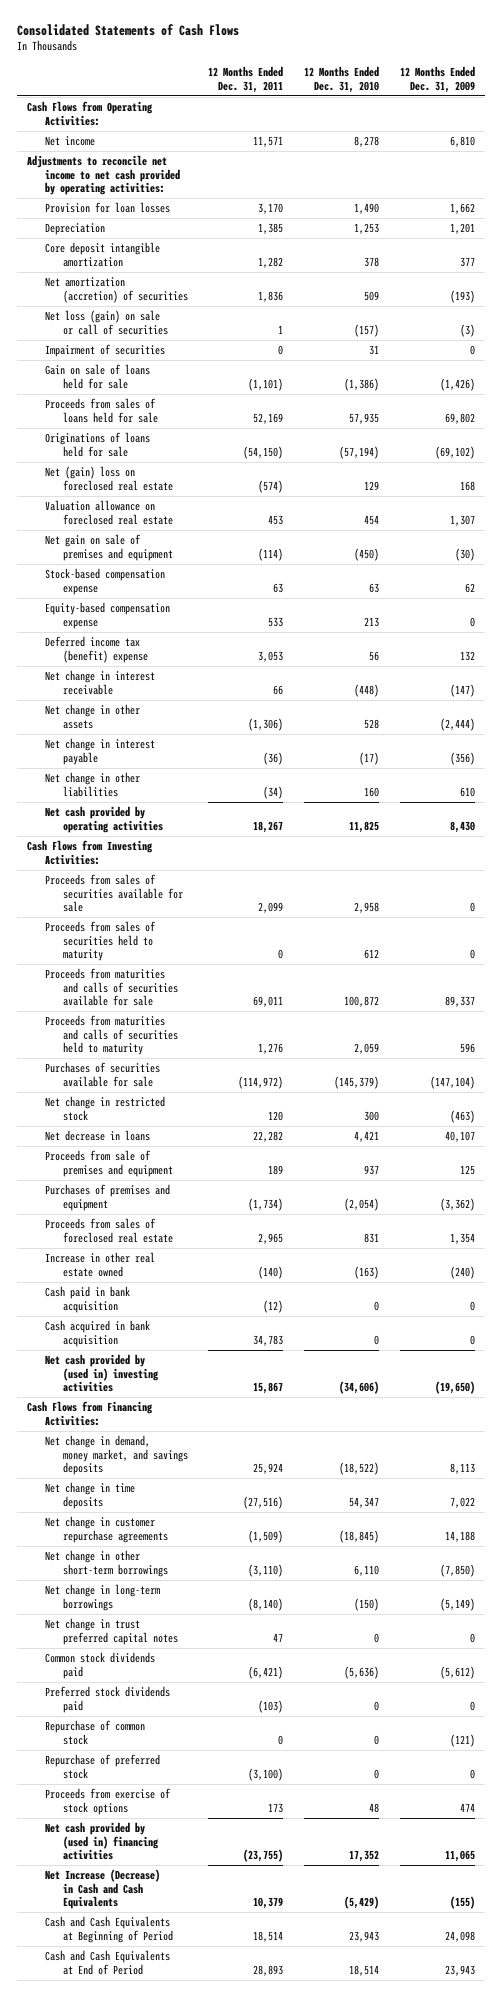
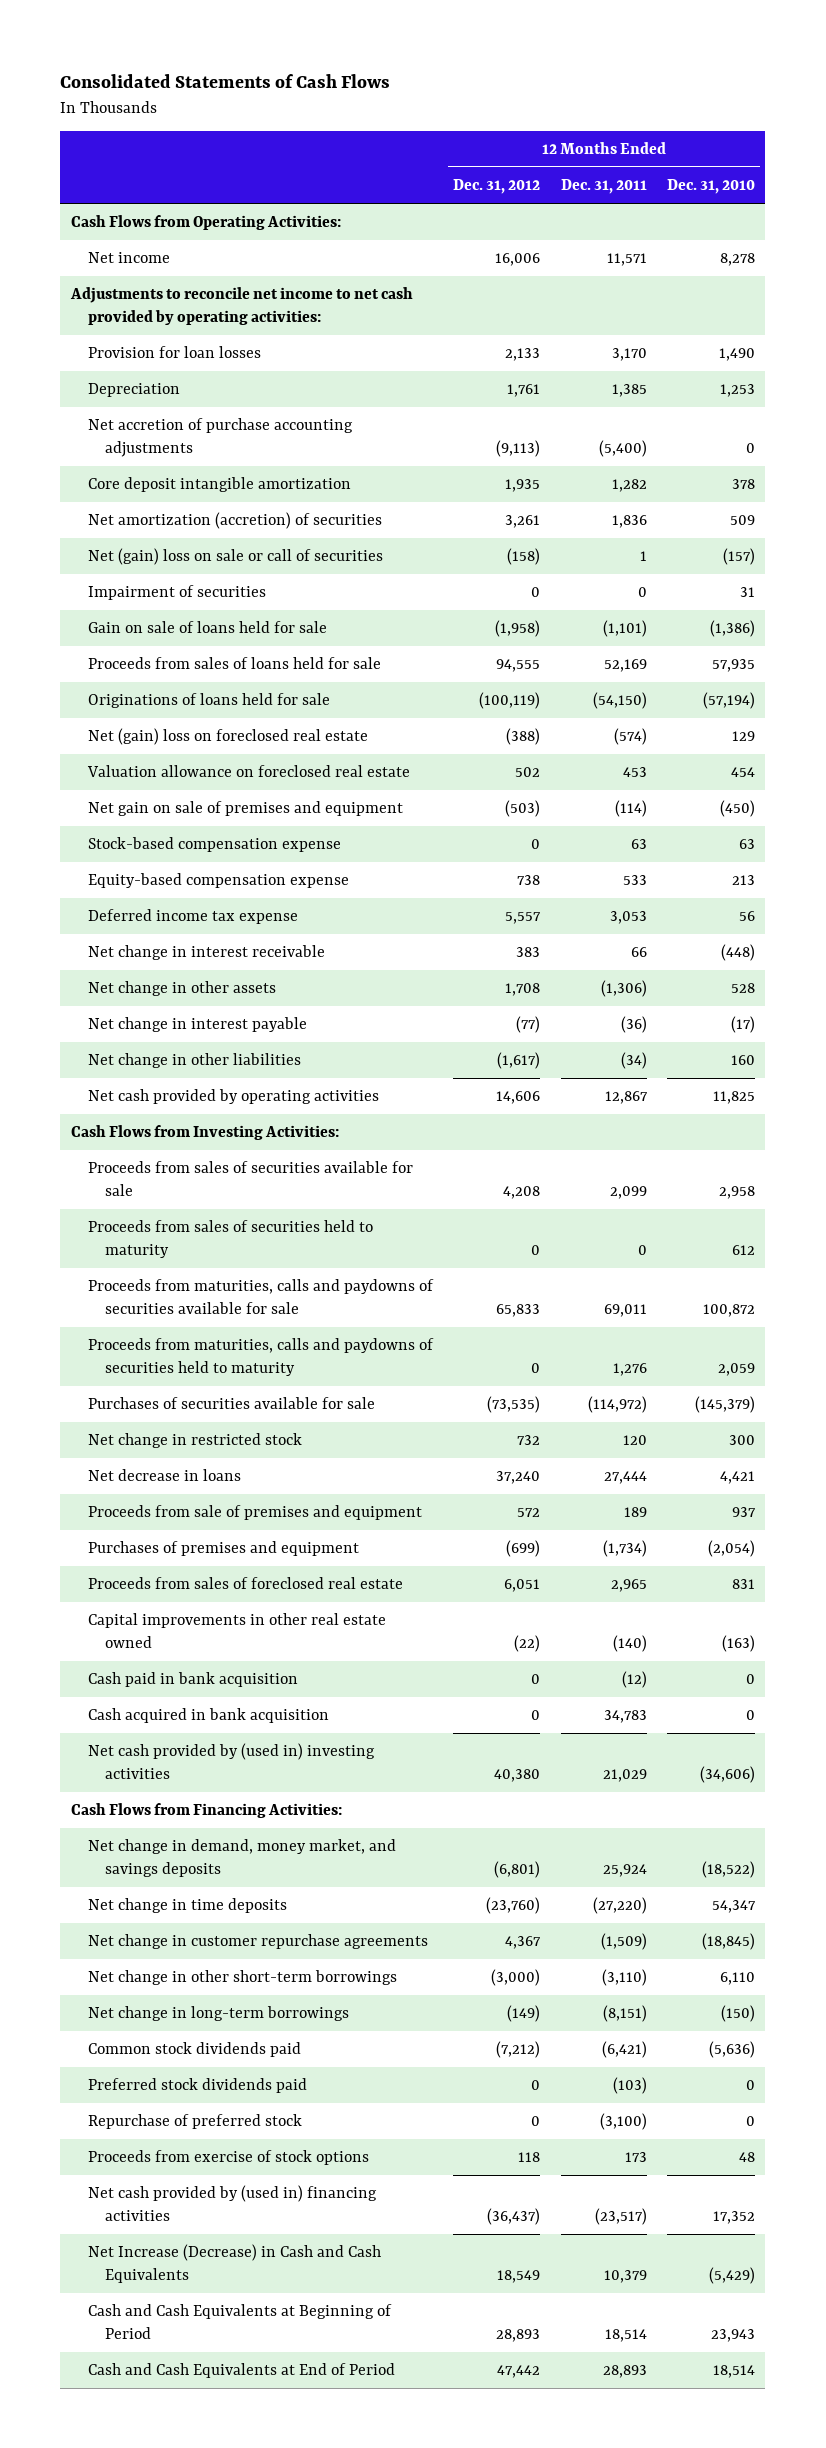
[399,66,475,93] 12 Months Ended Dec. 31, 2009 -> none
none -> [453,179,541,195] Dec. 31, 2012
none -> [87,418,353,458] Net accretion of purchase accounting adjustments
[44,310,168,335] Net loss (gain) on sale or call of securities -> [87,548,383,566] Net (gain) loss on sale or call of securities
[44,636,148,663] Deferred income tax (benefit) expense -> [87,909,298,925] Deferred income tax expense
[253,820,284,833] 18,267 -> [604,1091,648,1105] 12,867
[44,968,178,1006] Proceeds from maturities and calls of securities available for sale -> [87,1279,434,1315] Proceeds from maturities, calls and paydowns of securities available for sale
[44,1015,178,1055] Proceeds from maturities and calls of securities held to maturity -> [87,1338,434,1377] Proceeds from maturities, calls and paydowns of securities held to maturity
[253,1131,284,1143] 22,282 -> [603,1471,647,1485] 27,444
[44,1252,155,1277] Increase in other real estate owned -> [87,1613,386,1649] Capital improvements in other real estate owned
[253,1381,284,1394] 15,867 -> [602,1769,647,1783] 21,029
[243,1495,284,1509] (27,516) -> [592,1897,647,1915] (27,220)
[44,1618,178,1645] Net change in trust preferred capital notes -> none
[248,1597,284,1611] (8,140) -> [602,2005,647,2023] (8,151)
[44,1720,145,1745] Repurchase of common stock -> none
[243,1848,284,1862] (23,755) -> [594,2208,647,2226] (23,517)

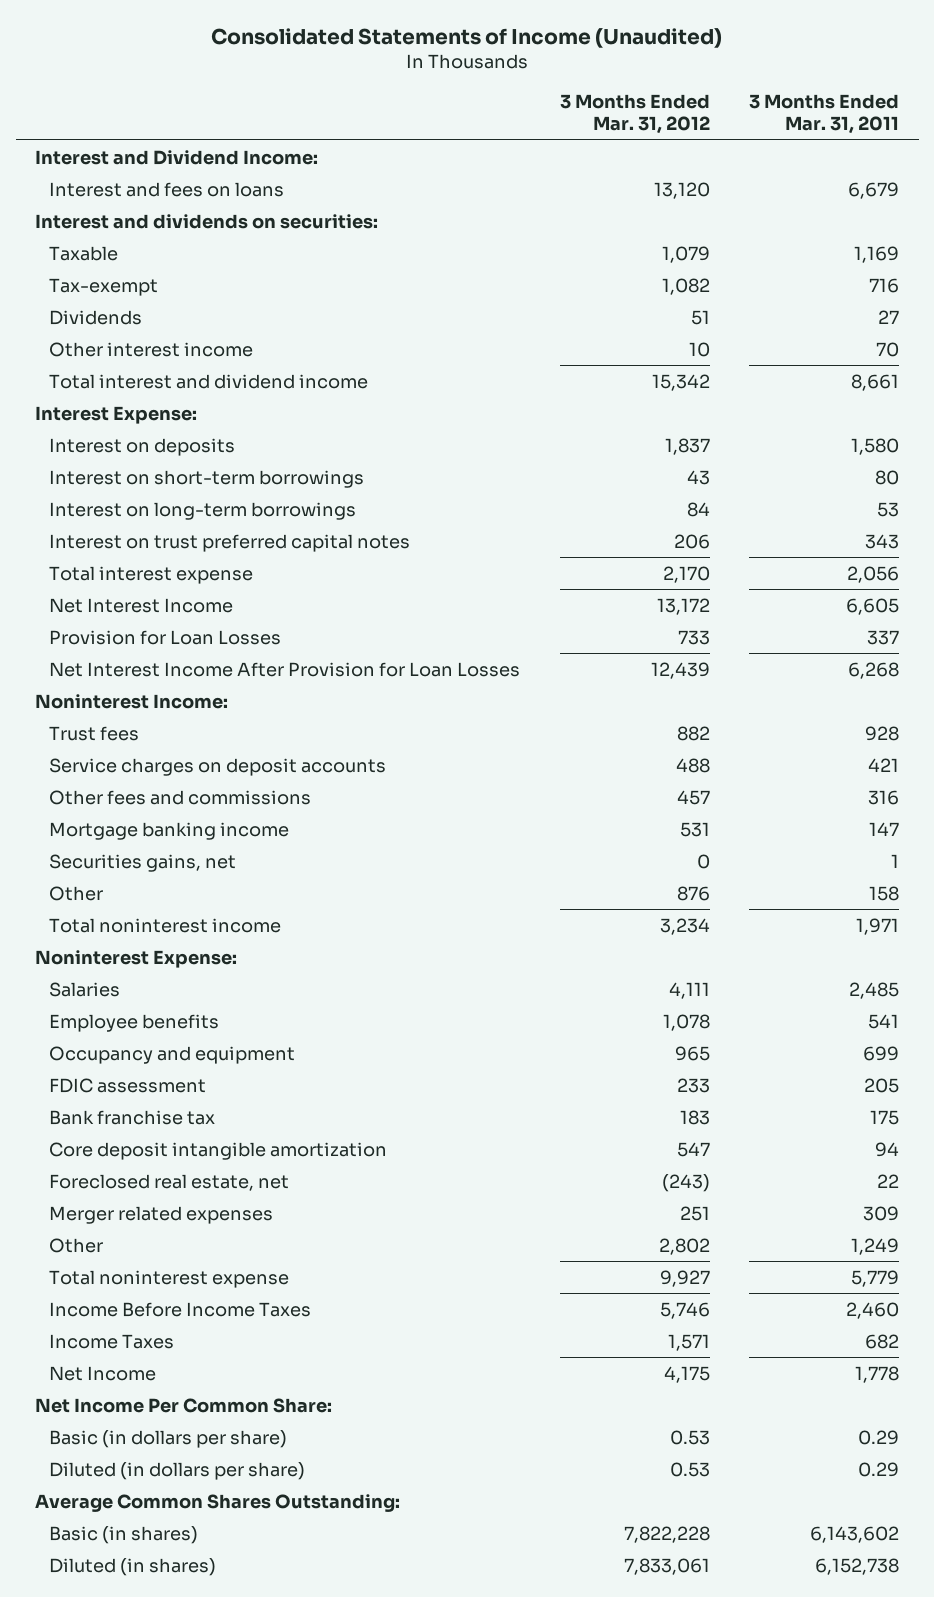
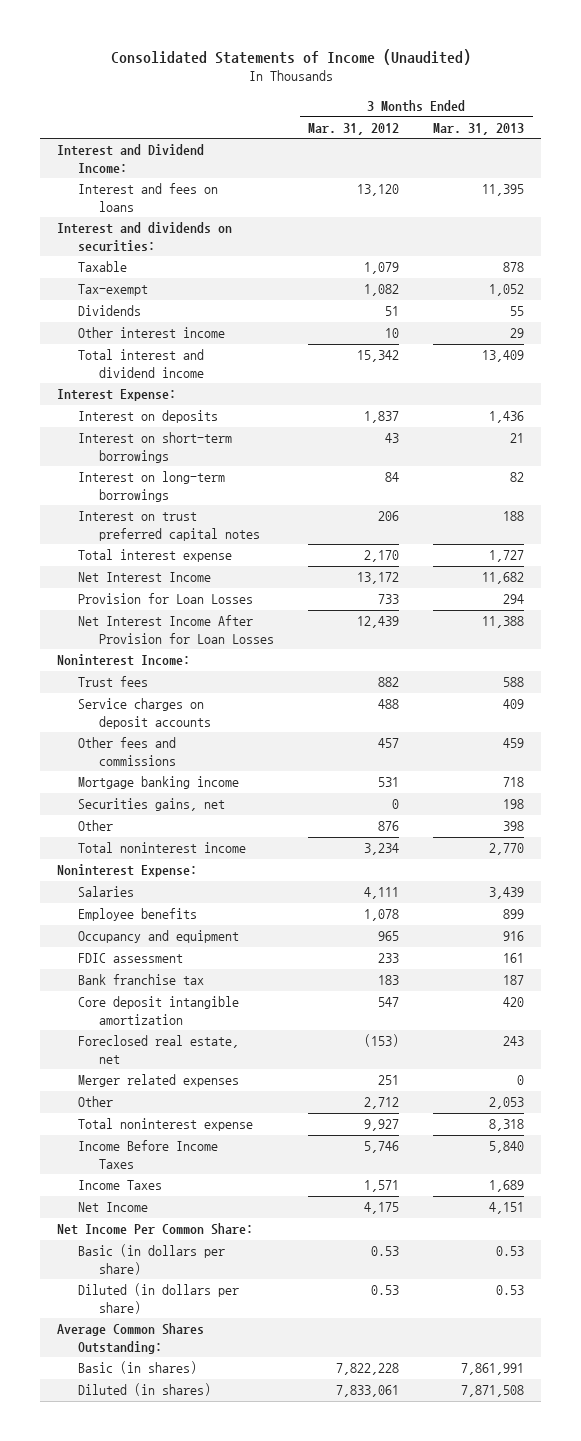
[748,94,899,135] 3 Months Ended Mar. 31, 2011 -> none
none -> [433,122,525,135] Mar. 31, 2013
[661,1173,710,1192] (243) -> [364,1034,400,1048] (153)
[658,1237,710,1255] 2,802 -> [364,1097,400,1110] 2,712

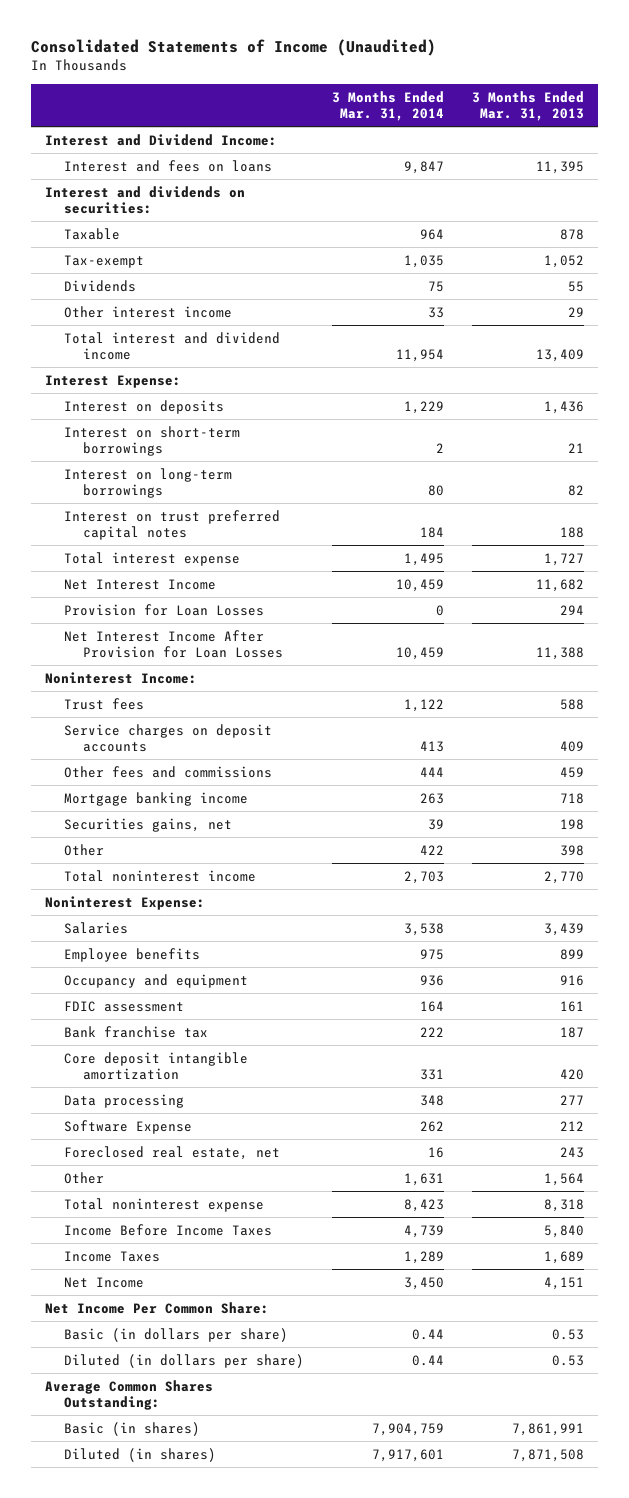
[308,122,400,135] Mar. 31, 2012 -> none
none -> [332,90,445,121] 3 Months Ended Mar. 31, 2014
none -> [64,1093,185,1108] Data processing
none -> [64,1119,193,1134] Software Expense
[77,1074,239,1088] Merger related expenses -> none
[489,1097,525,1110] 2,053 -> [544,1172,585,1186] 1,564

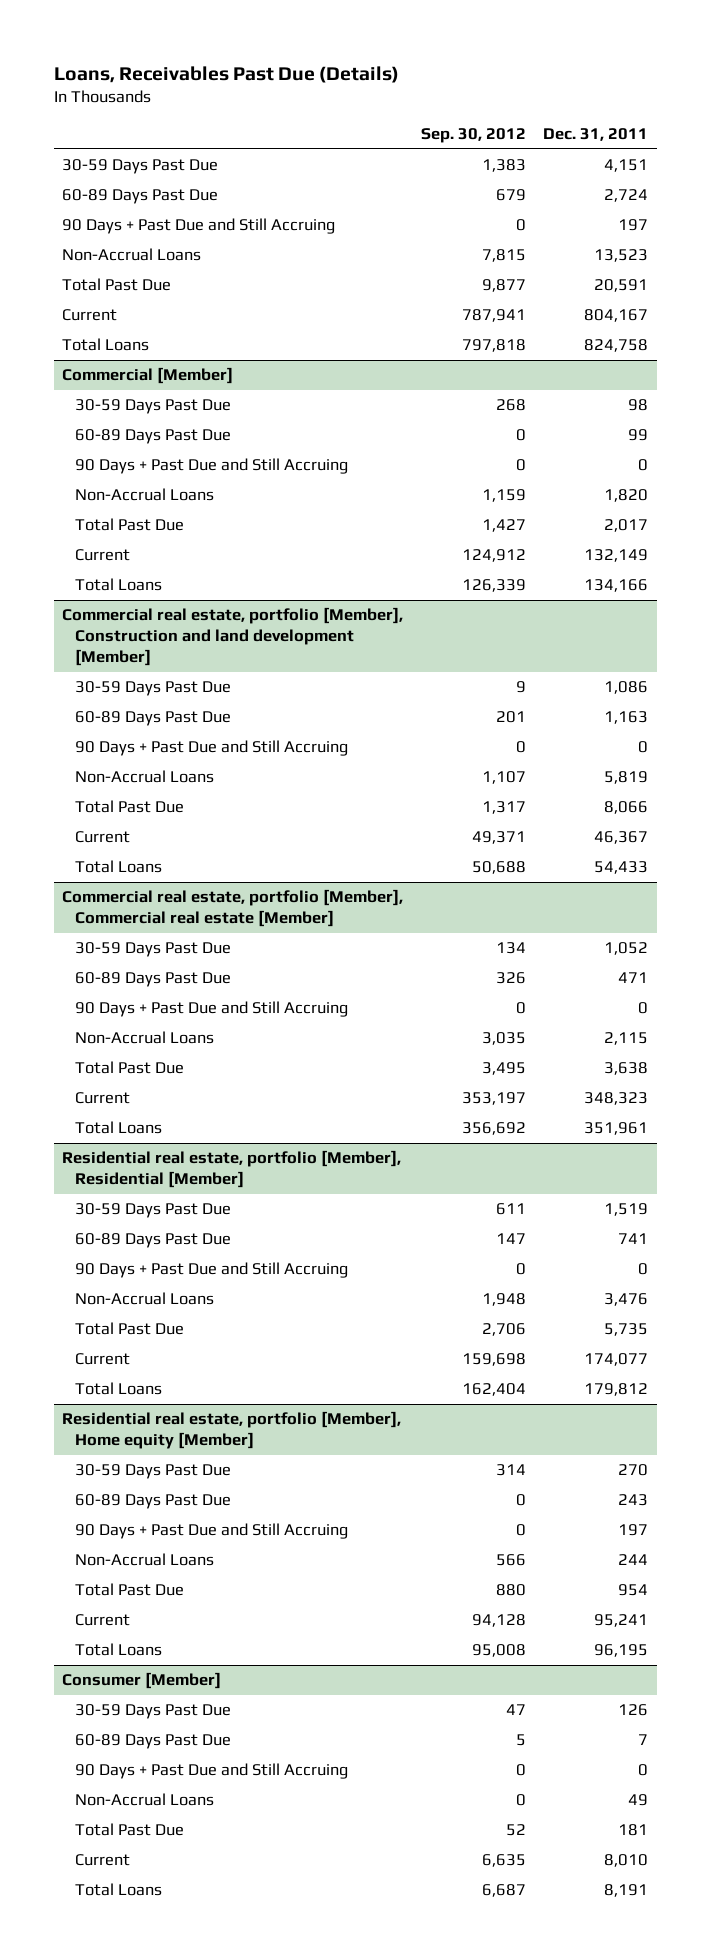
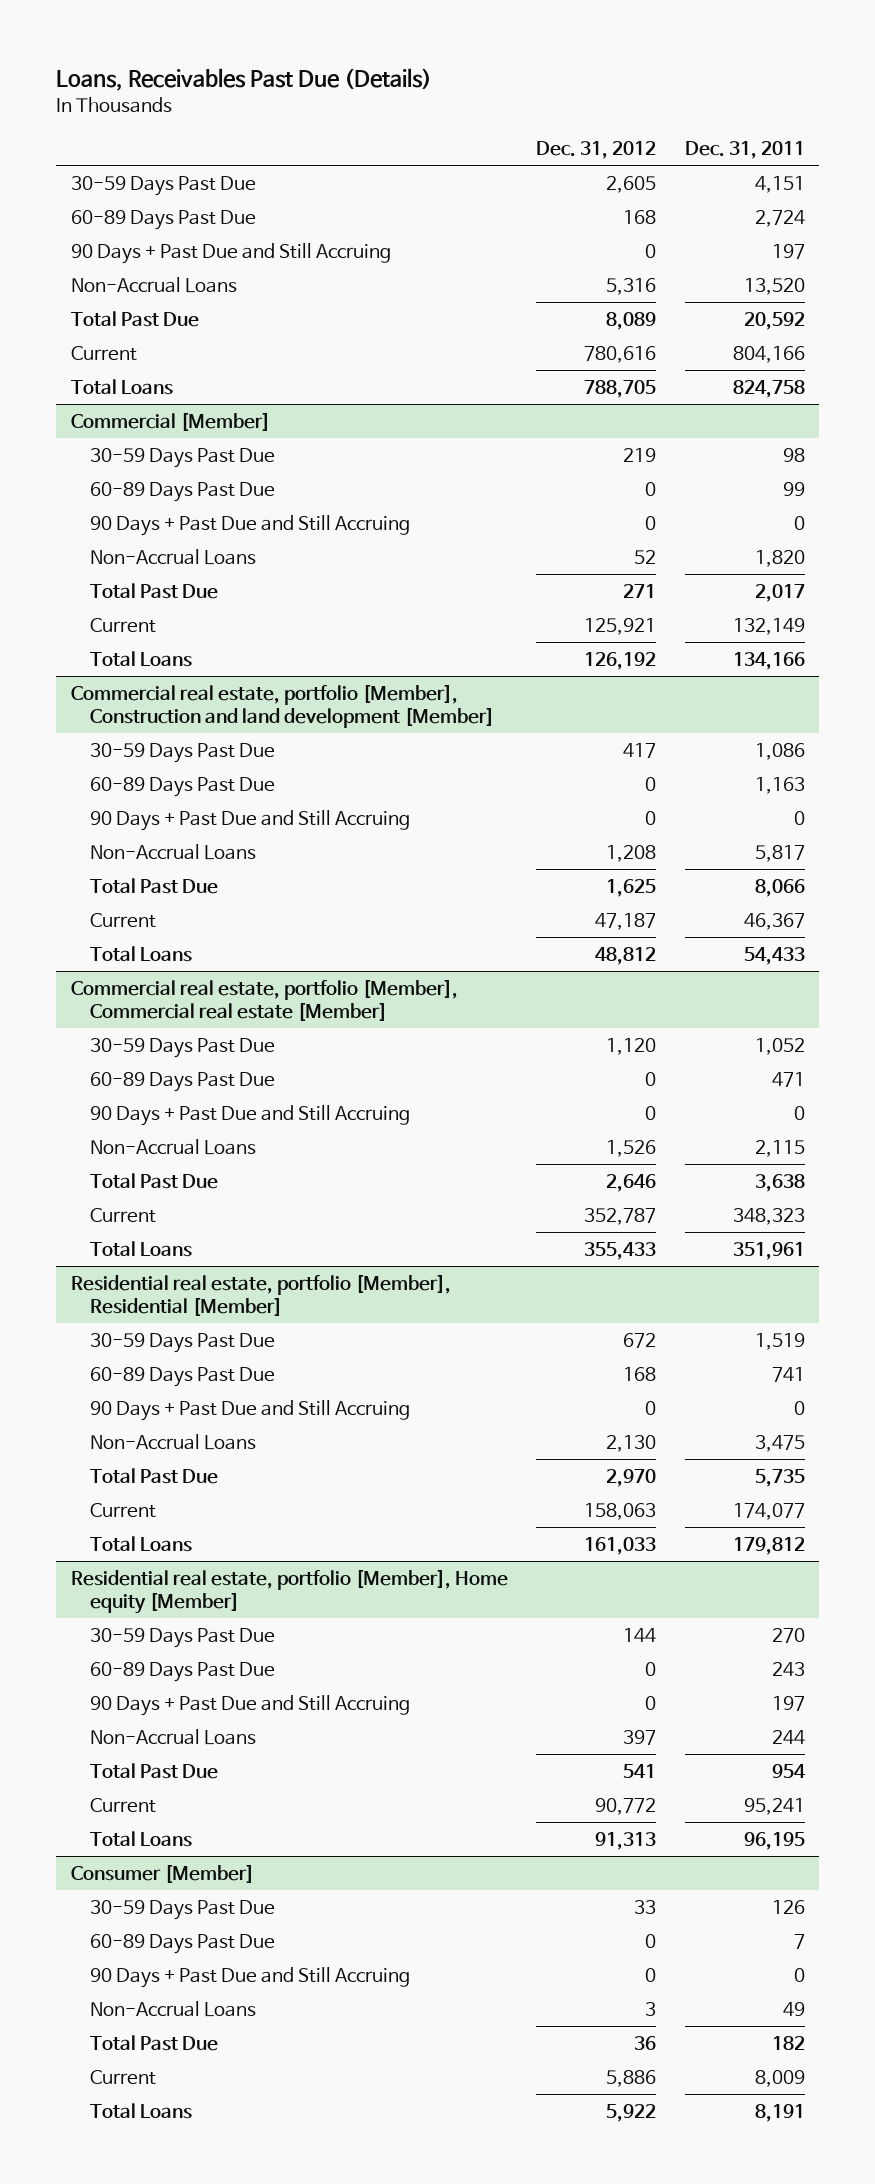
[420,128,526,144] Sep. 30, 2012 -> none
none -> [536,140,657,159] Dec. 31, 2012
[593,249,648,263] 13,523 -> [743,278,805,296] 13,520
[593,279,648,293] 20,591 -> [743,312,805,331] 20,592
[583,309,648,323] 804,167 -> [732,346,805,364] 804,166
[603,771,648,785] 5,819 -> [754,845,805,863] 5,817
[603,1293,648,1307] 3,476 -> [754,1435,805,1453] 3,475
[617,1824,648,1837] 181 -> [771,2036,805,2051] 182
[603,1854,648,1868] 8,010 -> [754,2070,805,2088] 8,009

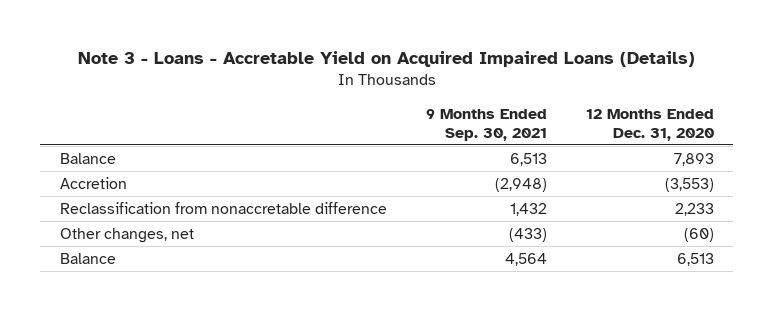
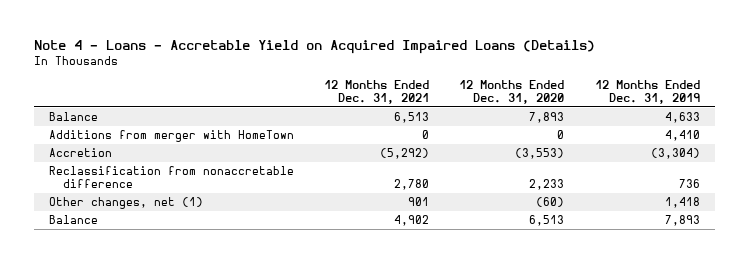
[77,51,695,68] Note 3 - Loans - Accretable Yield on Acquired Impaired Loans (Details) -> [33,40,595,55] Note 4 - Loans - Accretable Yield on Acquired Impaired Loans (Details)
[425,108,547,141] 9 Months Ended Sep. 30, 2021 -> none
none -> [324,79,430,104] 12 Months Ended Dec. 31, 2021
none -> [594,79,700,104] 12 Months Ended Dec. 31, 2019
none -> [48,129,294,142] Additions from merger with HomeTown
[59,227,194,243] Other changes, net -> [48,196,203,209] Other changes, net (1)

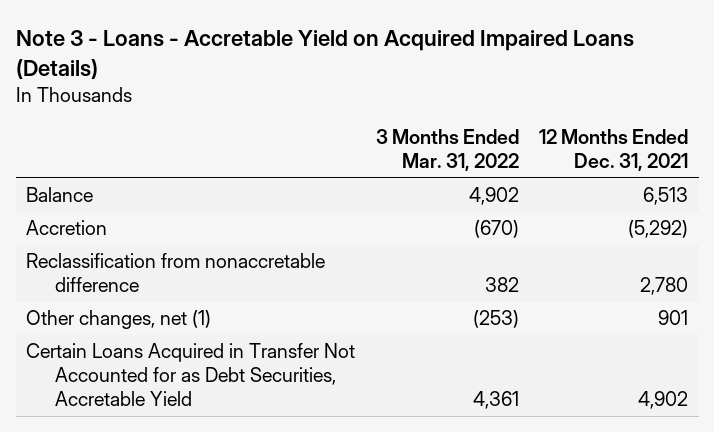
[33,40,595,55] Note 4 - Loans - Accretable Yield on Acquired Impaired Loans (Details) -> [15,29,634,79] Note 3 - Loans - Accretable Yield on Acquired Impaired Loans (Details)
[459,79,565,104] 12 Months Ended Dec. 31, 2020 -> none
[594,79,700,104] 12 Months Ended Dec. 31, 2019 -> none
none -> [375,129,519,172] 3 Months Ended Mar. 31, 2022
[48,129,294,142] Additions from merger with HomeTown -> none
[48,214,98,224] Balance -> [26,343,356,407] Certain Loans Acquired in Transfer Not Accounted for as Debt Securities, Accretable Yield

